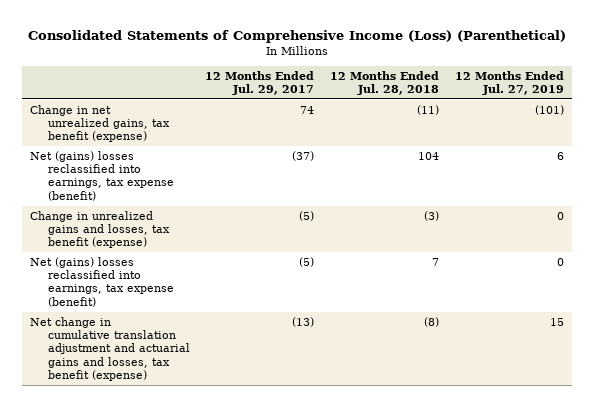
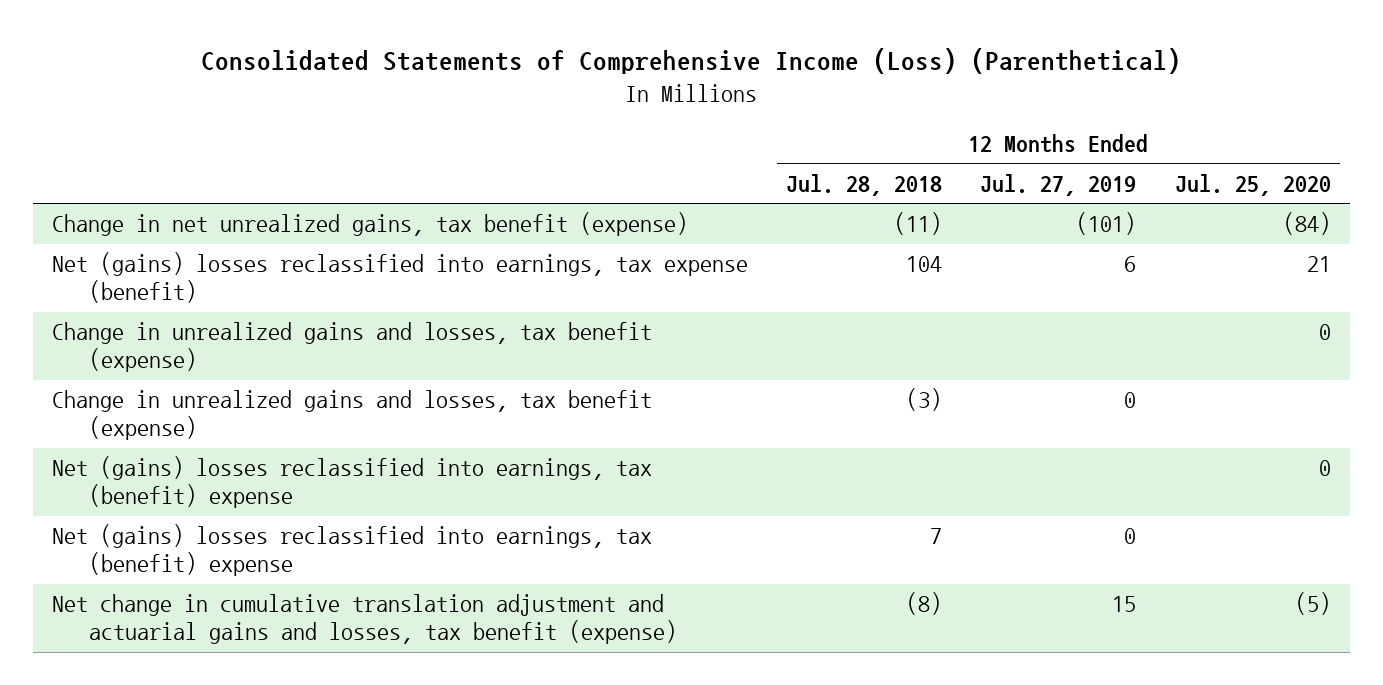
[205,70,315,95] 12 Months Ended Jul. 29, 2017 -> none
none -> [1174,174,1331,197] Jul. 25, 2020
none -> [52,322,653,373] Change in unrealized gains and losses, tax benefit (expense)
none -> [52,456,653,509] Net (gains) losses reclassified into earnings, tax (benefit) expense
[30,256,174,307] Net (gains) losses reclassified into earnings, tax expense (benefit) -> [52,524,653,577] Net (gains) losses reclassified into earnings, tax (benefit) expense

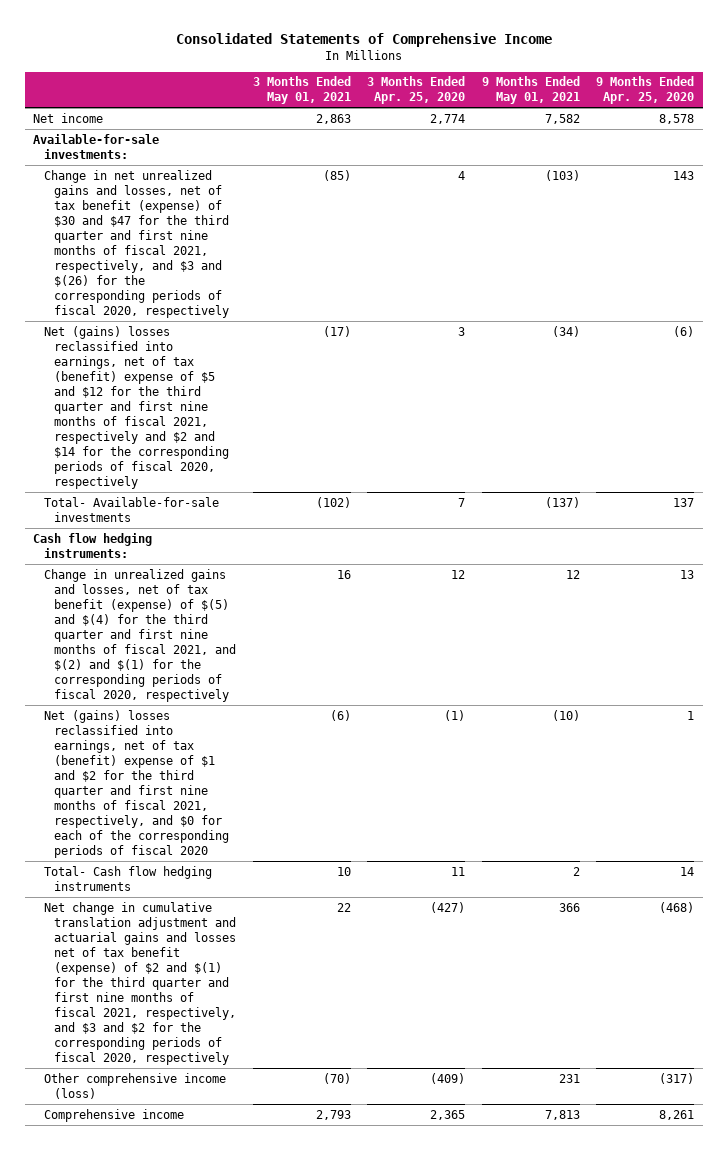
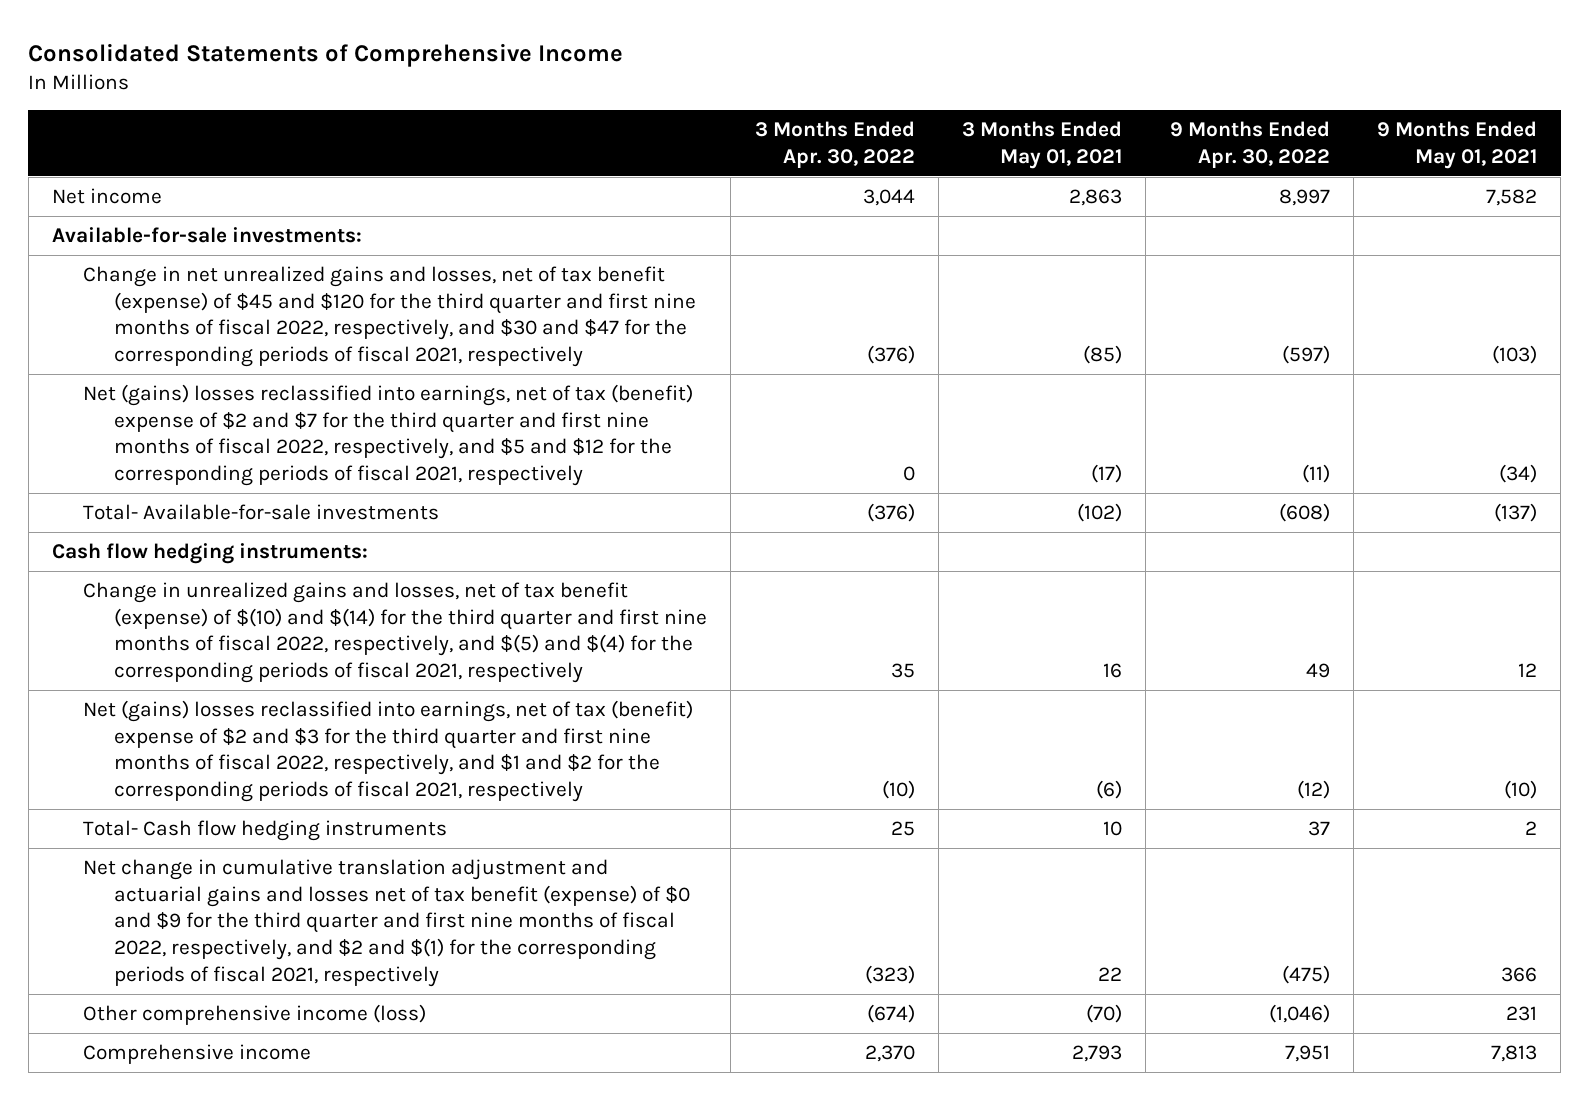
[367,76,466,105] 3 Months Ended Apr. 25, 2020 -> none
[596,76,695,105] 9 Months Ended Apr. 25, 2020 -> none
none -> [754,120,915,168] 3 Months Ended Apr. 30, 2022
none -> [1169,120,1330,168] 9 Months Ended Apr. 30, 2022
[43,169,230,318] Change in net unrealized gains and losses, net of tax benefit (expense) of $30 and $47 for the third quarter and first nine months of fiscal 2021, respectively, and $3 and $(26) for the corresponding periods of fiscal 2020, respectively -> [83,266,697,368] Change in net unrealized gains and losses, net of tax benefit (expense) of $45 and $120 for the third quarter and first nine months of fiscal 2022, respectively, and $30 and $47 for the corresponding periods of fiscal 2021, respectively
[43,325,230,489] Net (gains) losses reclassified into earnings, net of tax (benefit) expense of $5 and $12 for the third quarter and first nine months of fiscal 2021, respectively and $2 and $14 for the corresponding periods of fiscal 2020, respectively -> [83,384,694,487] Net (gains) losses reclassified into earnings, net of tax (benefit) expense of $2 and $7 for the third quarter and first nine months of fiscal 2022, respectively, and $5 and $12 for the corresponding periods of fiscal 2021, respectively
[43,568,237,702] Change in unrealized gains and losses, net of tax benefit (expense) of $(5) and $(4) for the third quarter and first nine months of fiscal 2021, and $(2) and $(1) for the corresponding periods of fiscal 2020, respectively -> [83,582,708,684] Change in unrealized gains and losses, net of tax benefit (expense) of $(10) and $(14) for the third quarter and first nine months of fiscal 2022, respectively, and $(5) and $(4) for the corresponding periods of fiscal 2021, respectively
[43,709,230,858] Net (gains) losses reclassified into earnings, net of tax (benefit) expense of $1 and $2 for the third quarter and first nine months of fiscal 2021, respectively, and $0 for each of the corresponding periods of fiscal 2020 -> [83,700,694,803] Net (gains) losses reclassified into earnings, net of tax (benefit) expense of $2 and $3 for the third quarter and first nine months of fiscal 2022, respectively, and $1 and $2 for the corresponding periods of fiscal 2021, respectively
[43,901,237,1065] Net change in cumulative translation adjustment and actuarial gains and losses net of tax benefit (expense) of $2 and $(1) for the third quarter and first nine months of fiscal 2021, respectively, and $3 and $2 for the corresponding periods of fiscal 2020, respectively -> [83,859,691,987] Net change in cumulative translation adjustment and actuarial gains and losses net of tax benefit (expense) of $0 and $9 for the third quarter and first nine months of fiscal 2022, respectively, and $2 and $(1) for the corresponding periods of fiscal 2021, respectively

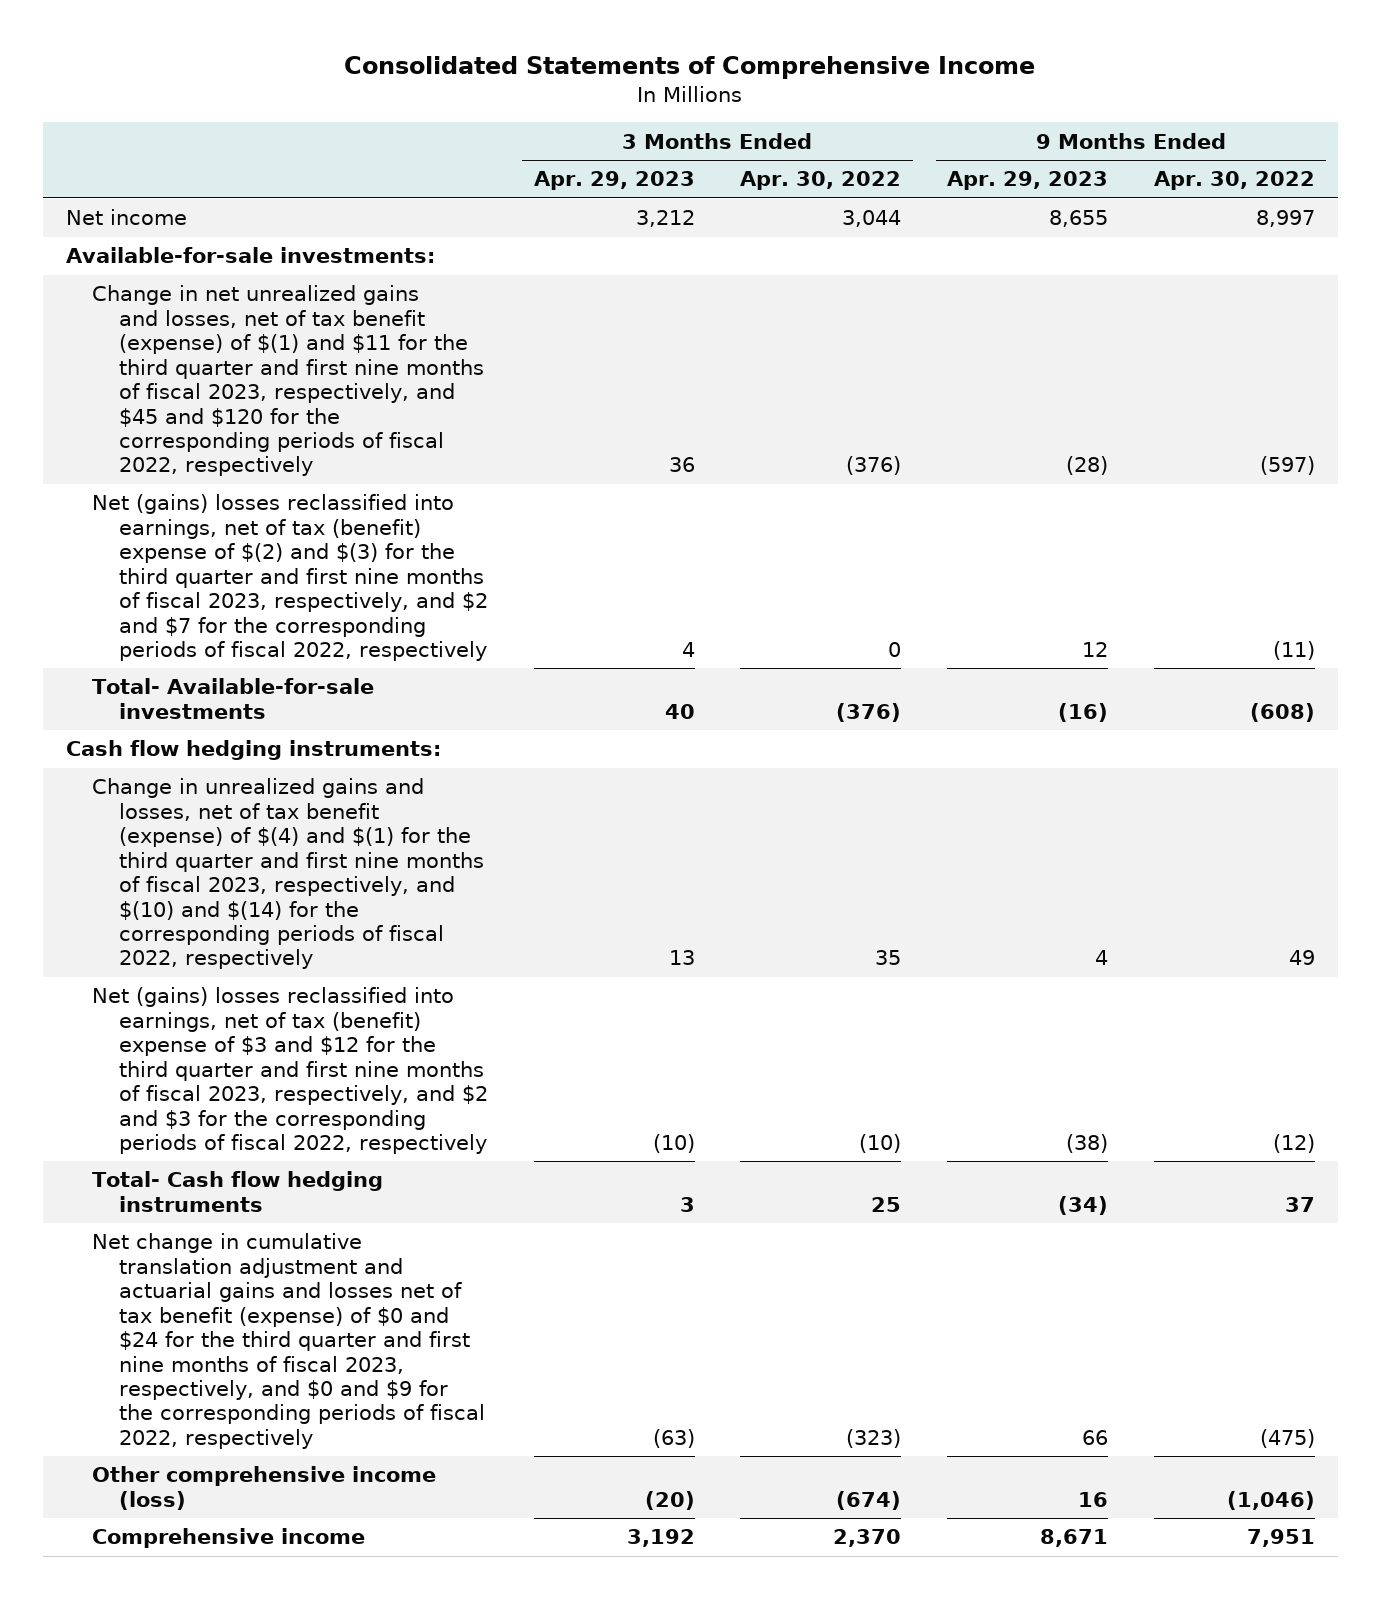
[962,120,1123,169] 3 Months Ended May 01, 2021 -> none
[1376,120,1537,169] 9 Months Ended May 01, 2021 -> none
none -> [533,171,695,191] Apr. 29, 2023
none -> [947,171,1109,191] Apr. 29, 2023
[83,266,697,368] Change in net unrealized gains and losses, net of tax benefit (expense) of $45 and $120 for the third quarter and first nine months of fiscal 2022, respectively, and $30 and $47 for the corresponding periods of fiscal 2021, respectively -> [92,285,484,477] Change in net unrealized gains and losses, net of tax benefit (expense) of $(1) and $11 for the third quarter and first nine months of fiscal 2023, respectively, and $45 and $120 for the corresponding periods of fiscal 2022, respectively
[83,384,694,487] Net (gains) losses reclassified into earnings, net of tax (benefit) expense of $2 and $7 for the third quarter and first nine months of fiscal 2022, respectively, and $5 and $12 for the corresponding periods of fiscal 2021, respectively -> [92,494,488,661] Net (gains) losses reclassified into earnings, net of tax (benefit) expense of $(2) and $(3) for the third quarter and first nine months of fiscal 2023, respectively, and $2 and $7 for the corresponding periods of fiscal 2022, respectively
[83,582,708,684] Change in unrealized gains and losses, net of tax benefit (expense) of $(10) and $(14) for the third quarter and first nine months of fiscal 2022, respectively, and $(5) and $(4) for the corresponding periods of fiscal 2021, respectively -> [92,778,484,970] Change in unrealized gains and losses, net of tax benefit (expense) of $(4) and $(1) for the third quarter and first nine months of fiscal 2023, respectively, and $(10) and $(14) for the corresponding periods of fiscal 2022, respectively
[83,700,694,803] Net (gains) losses reclassified into earnings, net of tax (benefit) expense of $2 and $3 for the third quarter and first nine months of fiscal 2022, respectively, and $1 and $2 for the corresponding periods of fiscal 2021, respectively -> [92,987,488,1154] Net (gains) losses reclassified into earnings, net of tax (benefit) expense of $3 and $12 for the third quarter and first nine months of fiscal 2023, respectively, and $2 and $3 for the corresponding periods of fiscal 2022, respectively
[83,859,691,987] Net change in cumulative translation adjustment and actuarial gains and losses net of tax benefit (expense) of $0 and $9 for the third quarter and first nine months of fiscal 2022, respectively, and $2 and $(1) for the corresponding periods of fiscal 2021, respectively -> [92,1233,485,1449] Net change in cumulative translation adjustment and actuarial gains and losses net of tax benefit (expense) of $0 and $24 for the third quarter and first nine months of fiscal 2023, respectively, and $0 and $9 for the corresponding periods of fiscal 2022, respectively

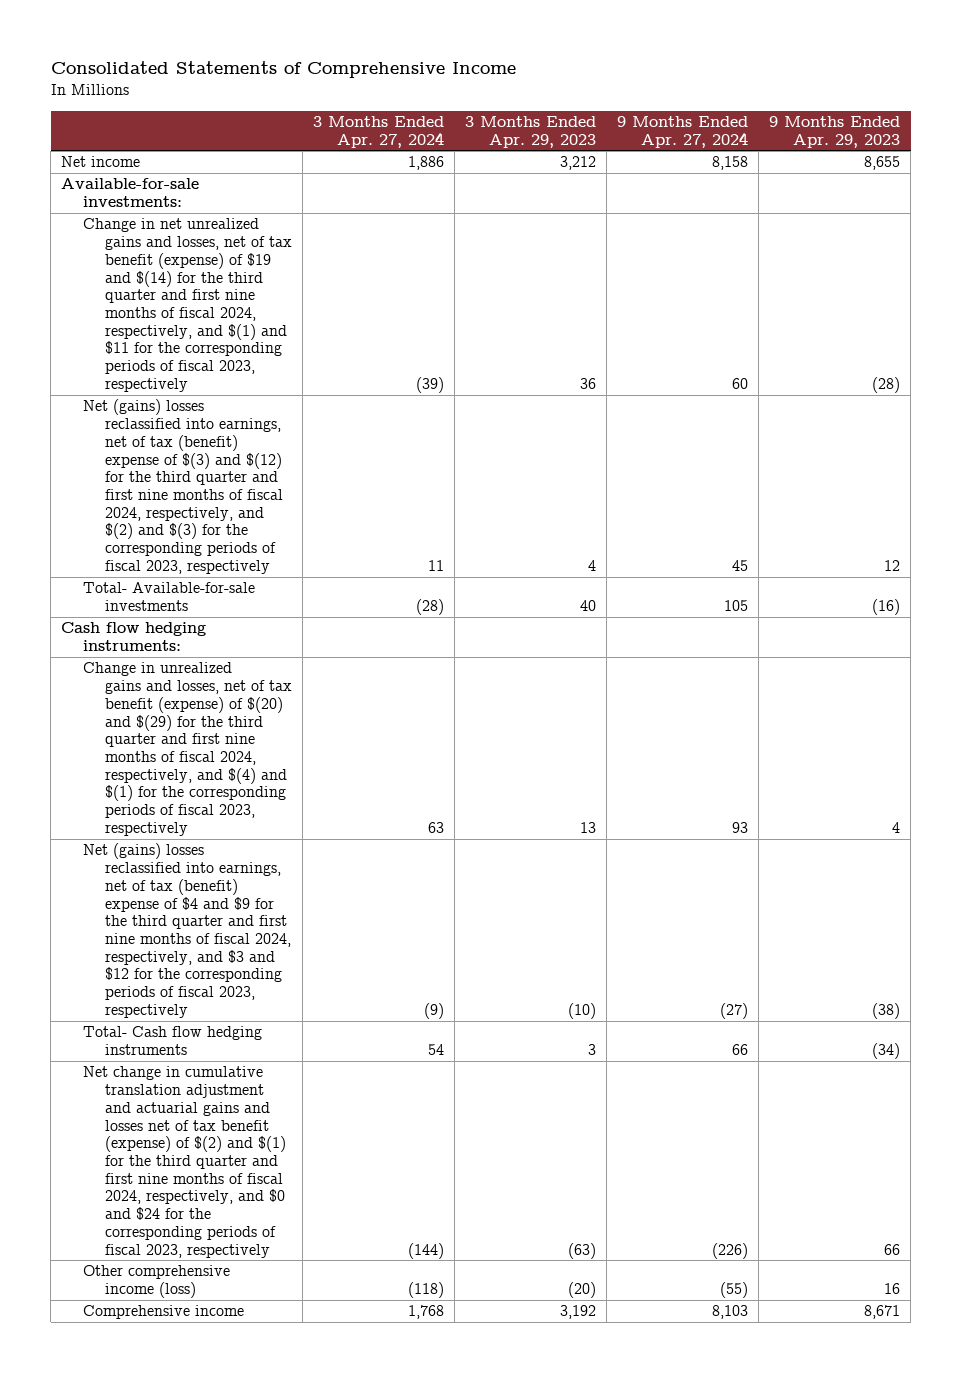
[740,171,902,191] Apr. 30, 2022 -> none
[1153,171,1315,191] Apr. 30, 2022 -> none
none -> [312,116,444,148] 3 Months Ended Apr. 27, 2024
none -> [616,116,748,148] 9 Months Ended Apr. 27, 2024
[92,285,484,477] Change in net unrealized gains and losses, net of tax benefit (expense) of $(1) and $11 for the third quarter and first nine months of fiscal 2023, respectively, and $45 and $120 for the corresponding periods of fiscal 2022, respectively -> [82,218,292,392] Change in net unrealized gains and losses, net of tax benefit (expense) of $19 and $(14) for the third quarter and first nine months of fiscal 2024, respectively, and $(1) and $11 for the corresponding periods of fiscal 2023, respectively
[92,494,488,661] Net (gains) losses reclassified into earnings, net of tax (benefit) expense of $(2) and $(3) for the third quarter and first nine months of fiscal 2023, respectively, and $2 and $7 for the corresponding periods of fiscal 2022, respectively -> [82,399,283,574] Net (gains) losses reclassified into earnings, net of tax (benefit) expense of $(3) and $(12) for the third quarter and first nine months of fiscal 2024, respectively, and $(2) and $(3) for the corresponding periods of fiscal 2023, respectively
[92,778,484,970] Change in unrealized gains and losses, net of tax benefit (expense) of $(4) and $(1) for the third quarter and first nine months of fiscal 2023, respectively, and $(10) and $(14) for the corresponding periods of fiscal 2022, respectively -> [82,662,292,836] Change in unrealized gains and losses, net of tax benefit (expense) of $(20) and $(29) for the third quarter and first nine months of fiscal 2024, respectively, and $(4) and $(1) for the corresponding periods of fiscal 2023, respectively
[92,987,488,1154] Net (gains) losses reclassified into earnings, net of tax (benefit) expense of $3 and $12 for the third quarter and first nine months of fiscal 2023, respectively, and $2 and $3 for the corresponding periods of fiscal 2022, respectively -> [82,843,291,1018] Net (gains) losses reclassified into earnings, net of tax (benefit) expense of $4 and $9 for the third quarter and first nine months of fiscal 2024, respectively, and $3 and $12 for the corresponding periods of fiscal 2023, respectively
[92,1233,485,1449] Net change in cumulative translation adjustment and actuarial gains and losses net of tax benefit (expense) of $0 and $24 for the third quarter and first nine months of fiscal 2023, respectively, and $0 and $9 for the corresponding periods of fiscal 2022, respectively -> [82,1066,286,1258] Net change in cumulative translation adjustment and actuarial gains and losses net of tax benefit (expense) of $(2) and $(1) for the third quarter and first nine months of fiscal 2024, respectively, and $0 and $24 for the corresponding periods of fiscal 2023, respectively

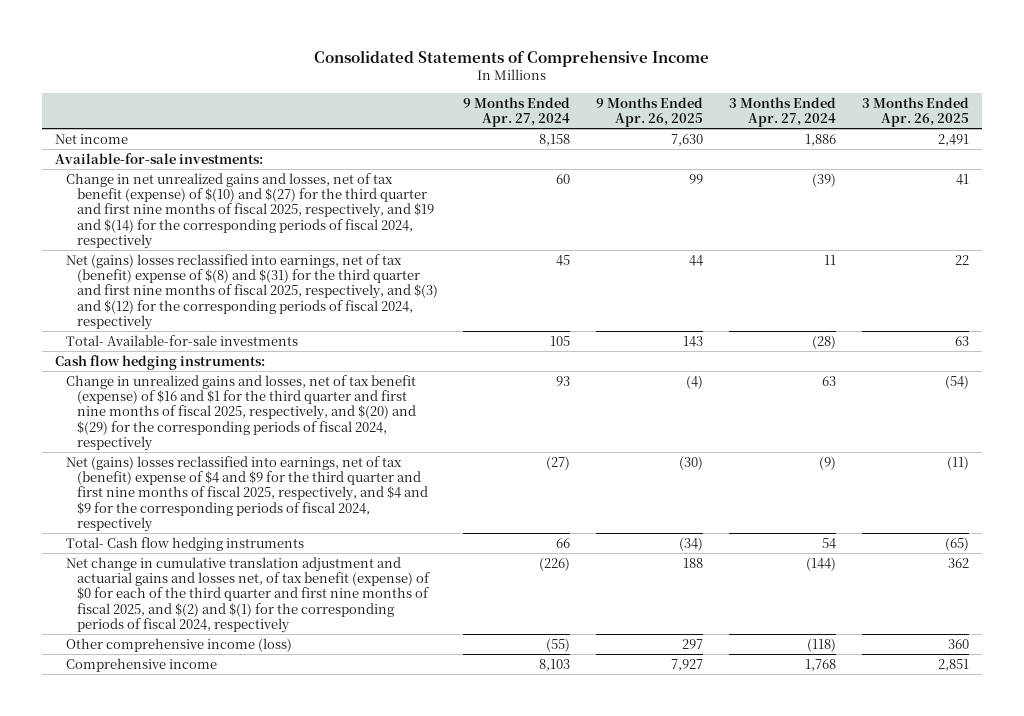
[464,116,596,148] 3 Months Ended Apr. 29, 2023 -> none
[769,116,901,148] 9 Months Ended Apr. 29, 2023 -> none
none -> [596,96,704,128] 9 Months Ended Apr. 26, 2025
none -> [861,96,969,128] 3 Months Ended Apr. 26, 2025
[82,218,292,392] Change in net unrealized gains and losses, net of tax benefit (expense) of $19 and $(14) for the third quarter and first nine months of fiscal 2024, respectively, and $(1) and $11 for the corresponding periods of fiscal 2023, respectively -> [65,172,434,249] Change in net unrealized gains and losses, net of tax benefit (expense) of $(10) and $(27) for the third quarter and first nine months of fiscal 2025, respectively, and $19 and $(14) for the corresponding periods of fiscal 2024, respectively
[82,399,283,574] Net (gains) losses reclassified into earnings, net of tax (benefit) expense of $(3) and $(12) for the third quarter and first nine months of fiscal 2024, respectively, and $(2) and $(3) for the corresponding periods of fiscal 2023, respectively -> [65,253,438,330] Net (gains) losses reclassified into earnings, net of tax (benefit) expense of $(8) and $(31) for the third quarter and first nine months of fiscal 2025, respectively, and $(3) and $(12) for the corresponding periods of fiscal 2024, respectively
[82,662,292,836] Change in unrealized gains and losses, net of tax benefit (expense) of $(20) and $(29) for the third quarter and first nine months of fiscal 2024, respectively, and $(4) and $(1) for the corresponding periods of fiscal 2023, respectively -> [65,374,416,451] Change in unrealized gains and losses, net of tax benefit (expense) of $16 and $1 for the third quarter and first nine months of fiscal 2025, respectively, and $(20) and $(29) for the corresponding periods of fiscal 2024, respectively
[82,843,291,1018] Net (gains) losses reclassified into earnings, net of tax (benefit) expense of $4 and $9 for the third quarter and first nine months of fiscal 2024, respectively, and $3 and $12 for the corresponding periods of fiscal 2023, respectively -> [65,455,428,532] Net (gains) losses reclassified into earnings, net of tax (benefit) expense of $4 and $9 for the third quarter and first nine months of fiscal 2025, respectively, and $4 and $9 for the corresponding periods of fiscal 2024, respectively
[82,1066,286,1258] Net change in cumulative translation adjustment and actuarial gains and losses net of tax benefit (expense) of $(2) and $(1) for the third quarter and first nine months of fiscal 2024, respectively, and $0 and $24 for the corresponding periods of fiscal 2023, respectively -> [65,556,430,633] Net change in cumulative translation adjustment and actuarial gains and losses net, of tax benefit (expense) of $0 for each of the third quarter and first nine months of fiscal 2025, and $(2) and $(1) for the corresponding periods of fiscal 2024, respectively

